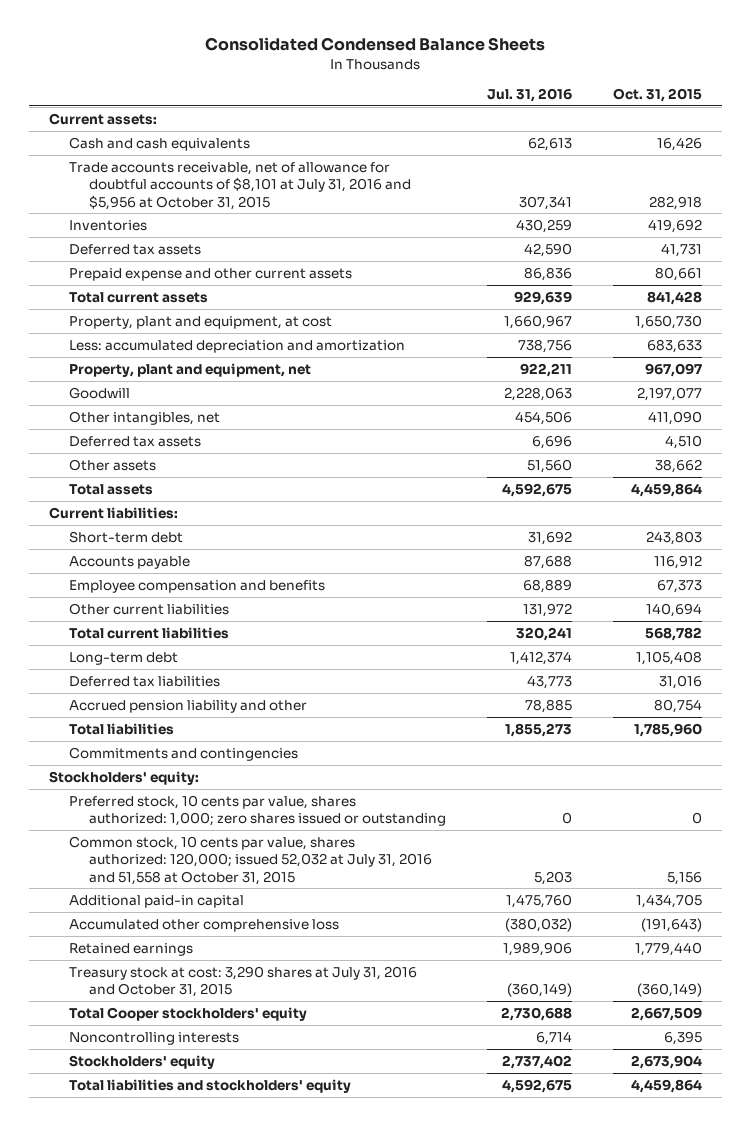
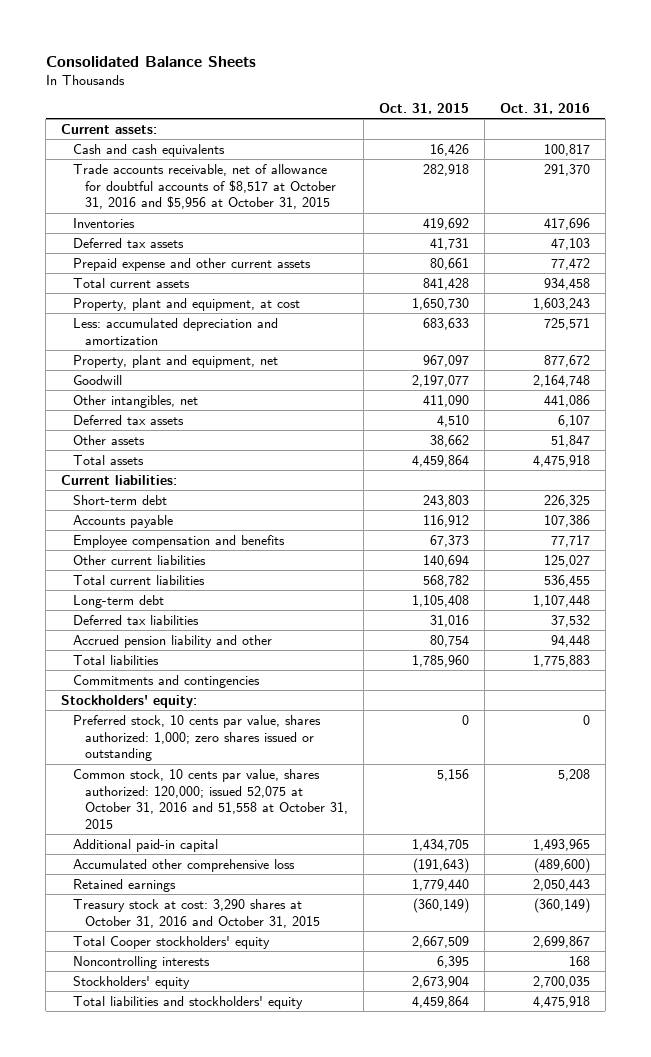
[205,37,546,52] Consolidated Condensed Balance Sheets -> [45,55,256,67] Consolidated Balance Sheets
[486,88,572,103] Jul. 31, 2016 -> none
none -> [499,102,590,114] Oct. 31, 2016
[69,161,412,210] Trade accounts receivable, net of allowance for doubtful accounts of $8,101 at July 31, 2016 and $5,956 at October 31, 2015 -> [73,163,337,210] Trade accounts receivable, net of allowance for doubtful accounts of $8,517 at October 31, 2016 and $5,956 at October 31, 2015
[69,835,433,885] Common stock, 10 cents par value, shares authorized: 120,000; issued 52,032 at July 31, 2016 and 51,558 at October 31, 2015 -> [73,768,349,829] Common stock, 10 cents par value, shares authorized: 120,000; issued 52,075 at October 31, 2016 and 51,558 at October 31, 2015
[69,965,418,998] Treasury stock at cost: 3,290 shares at July 31, 2016 and October 31, 2015 -> [73,898,321,928] Treasury stock at cost: 3,290 shares at October 31, 2016 and October 31, 2015

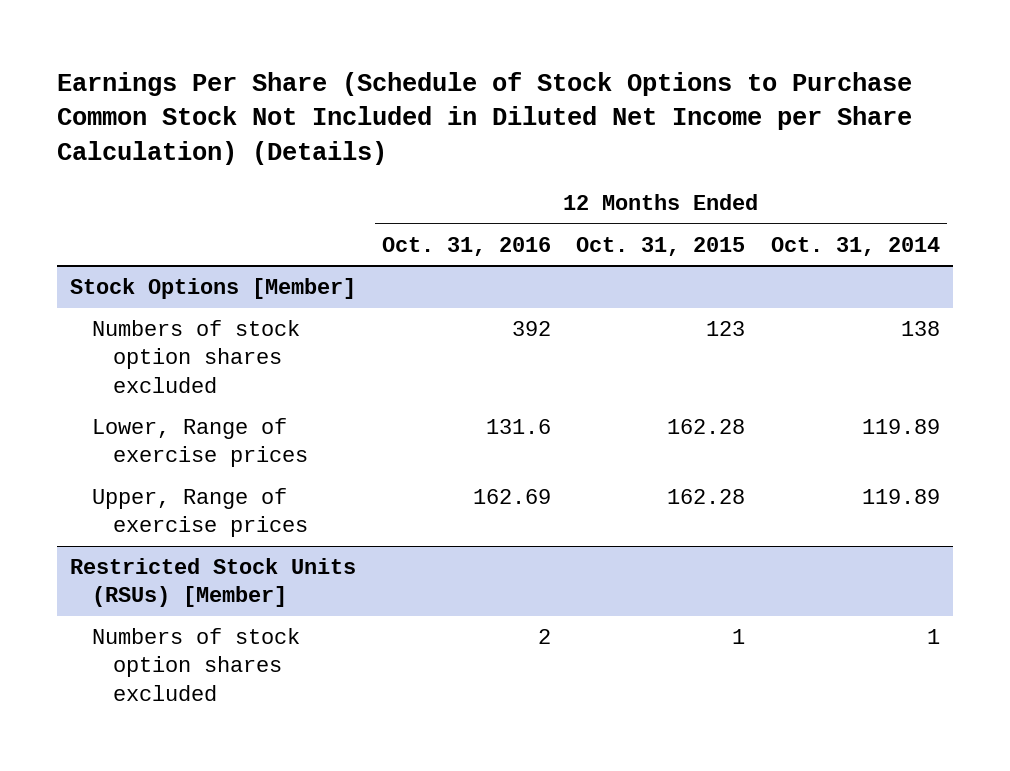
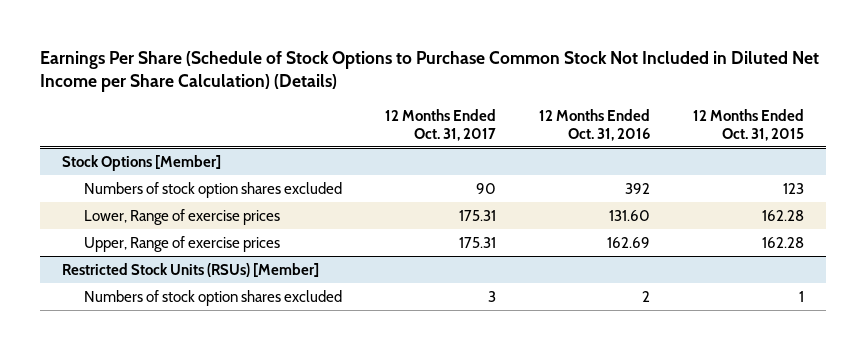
[771,236,941,256] Oct. 31, 2014 -> none
none -> [385,108,497,141] 12 Months Ended Oct. 31, 2017
[485,419,551,435] 131.6 -> [609,209,651,221] 131.60

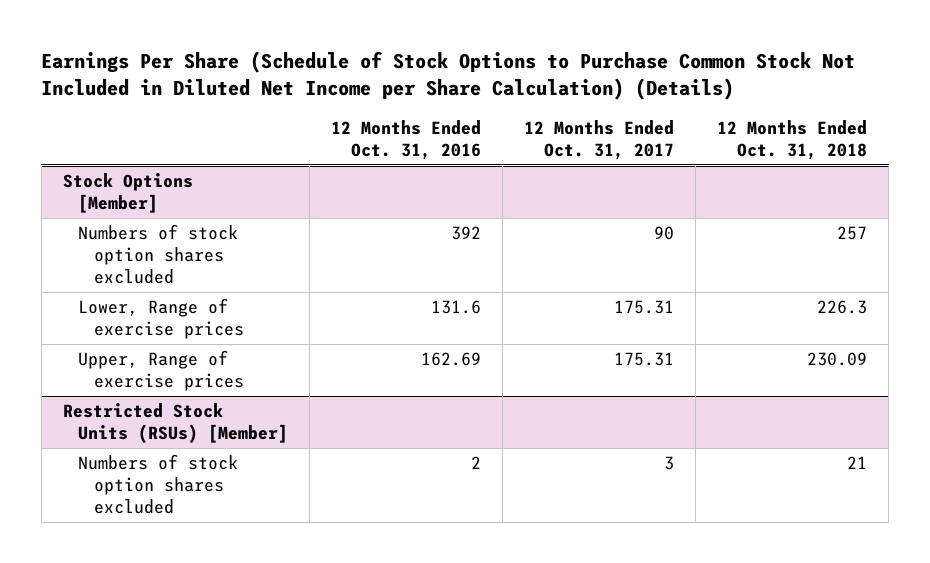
[693,108,805,141] 12 Months Ended Oct. 31, 2015 -> none
none -> [717,120,868,160] 12 Months Ended Oct. 31, 2018
[609,209,651,221] 131.60 -> [431,300,482,315] 131.6

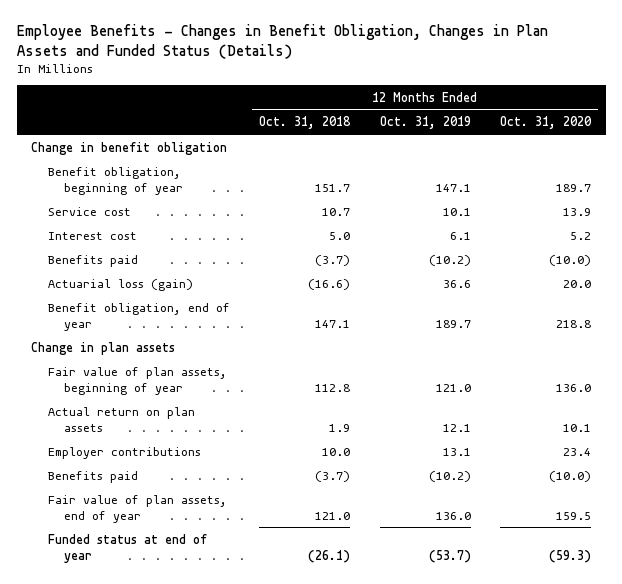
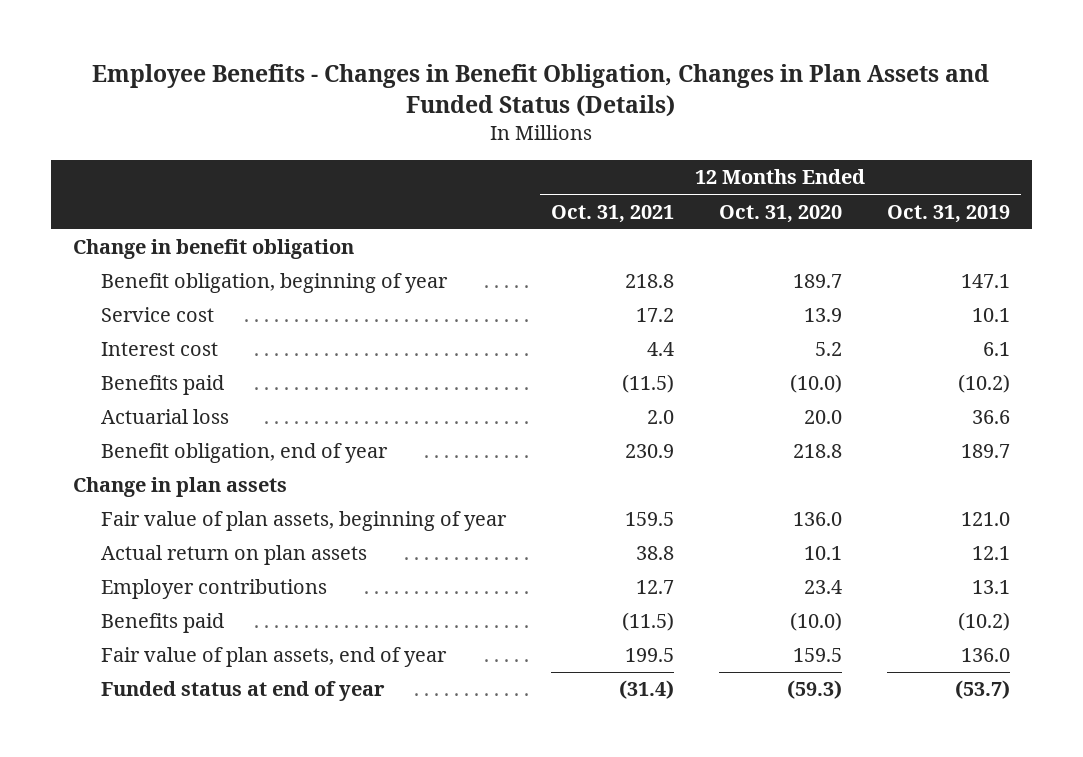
[259,116,352,130] Oct. 31, 2018 -> none
none -> [551,204,675,223] Oct. 31, 2021
[47,278,193,291] Actuarial loss (gain) -> [101,409,230,425] Actuarial loss

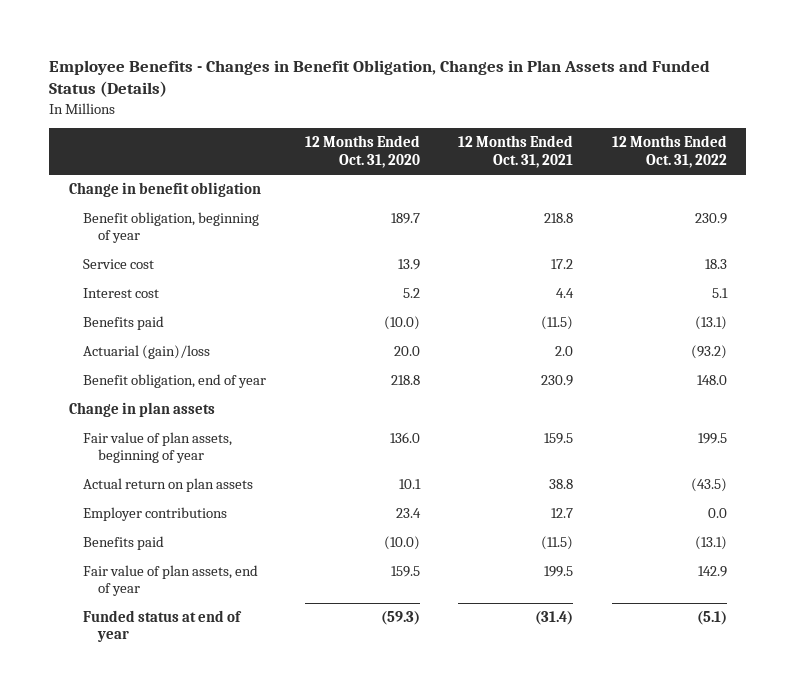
[886,204,1010,223] Oct. 31, 2019 -> none
none -> [611,135,727,168] 12 Months Ended Oct. 31, 2022
[101,409,230,425] Actuarial loss -> [83,345,211,360] Actuarial (gain)/loss

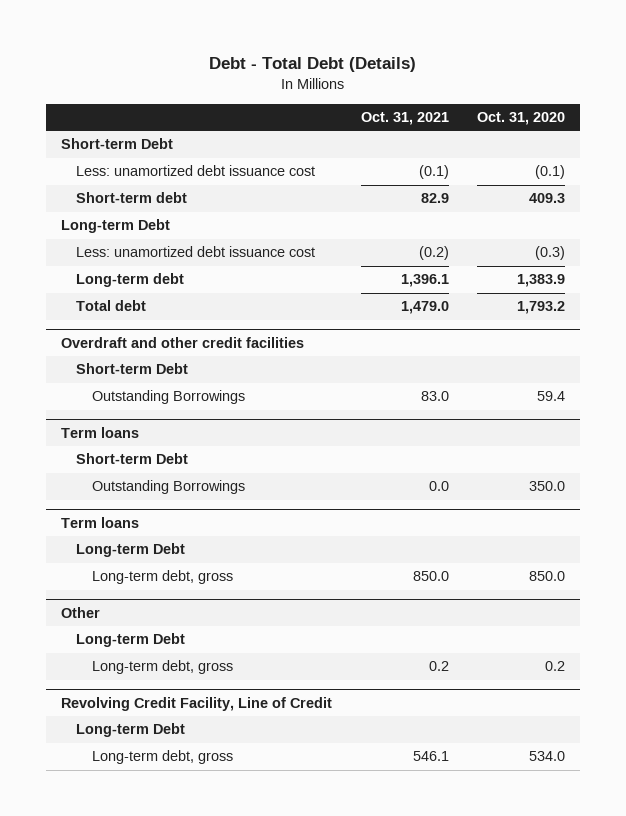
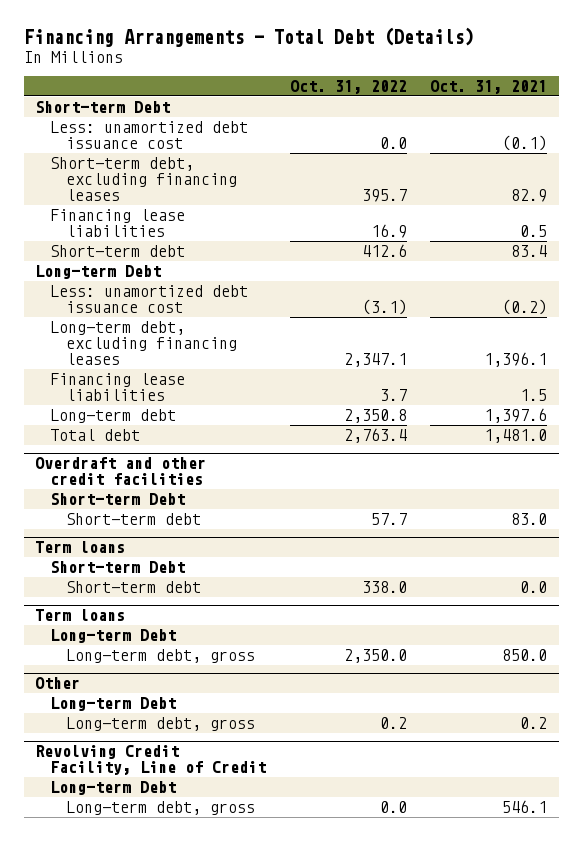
[209,57,417,73] Debt - Total Debt (Details) -> [23,27,474,48] Financing Arrangements - Total Debt (Details)
[477,112,566,126] Oct. 31, 2020 -> none
none -> [289,79,407,94] Oct. 31, 2022
none -> [50,156,237,202] Short-term debt, excluding financing leases
none -> [50,208,186,238] Financing lease liabilities
[420,193,449,204] 82.9 -> [511,244,548,257] 83.4
none -> [50,320,237,366] Long-term debt, excluding financing leases
none -> [50,372,186,402] Financing lease liabilities
[400,274,449,288] 1,396.1 -> [484,407,548,423] 1,397.6
[400,301,449,315] 1,479.0 -> [484,428,548,443] 1,481.0
[91,390,245,405] Outstanding Borrowings -> [65,512,201,525] Short-term debt
[91,480,245,495] Outstanding Borrowings -> [65,580,201,593] Short-term debt

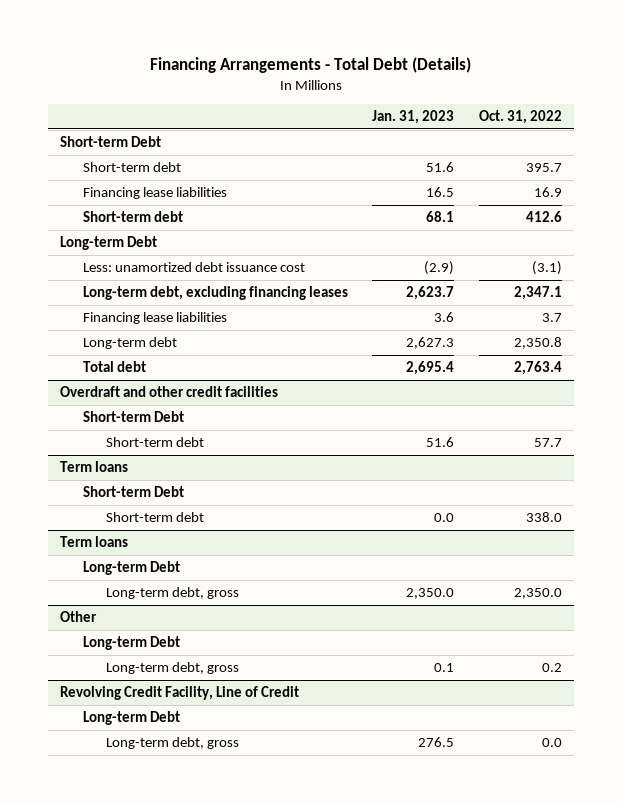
[430,79,548,94] Oct. 31, 2021 -> none
none -> [372,110,455,125] Jan. 31, 2023
[50,120,249,150] Less: unamortized debt issuance cost -> none
[50,156,237,202] Short-term debt, excluding financing leases -> [82,162,181,173] Short-term debt

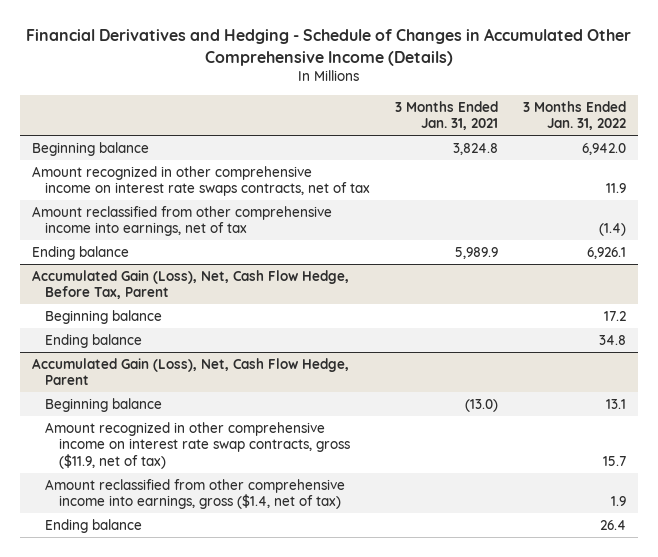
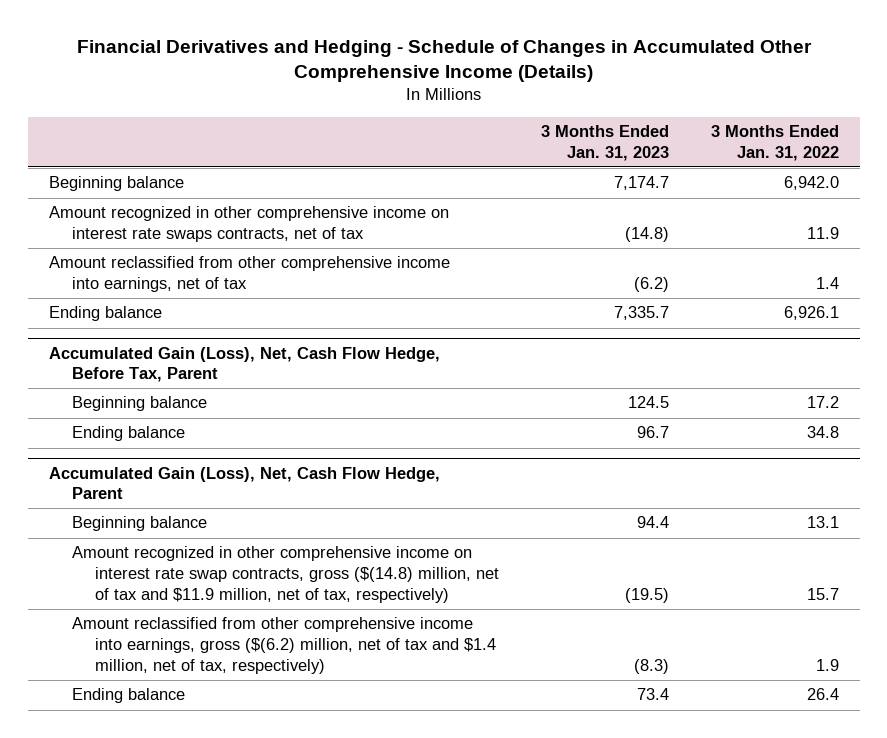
[395,100,499,131] 3 Months Ended Jan. 31, 2021 -> none
none -> [540,125,669,161] 3 Months Ended Jan. 31, 2023
[598,223,626,237] (1.4) -> [815,277,839,290] 1.4
[45,421,350,469] Amount recognized in other comprehensive income on interest rate swap contracts, gross ($11.9, net of tax) -> [71,546,499,603] Amount recognized in other comprehensive income on interest rate swap contracts, gross ($(14.8) million, net of tax and $11.9 million, net of tax, respectively)
[45,478,346,510] Amount reclassified from other comprehensive income into earnings, gross ($1.4, net of tax) -> [71,617,496,674] Amount reclassified from other comprehensive income into earnings, gross ($(6.2) million, net of tax and $1.4 million, net of tax, respectively)

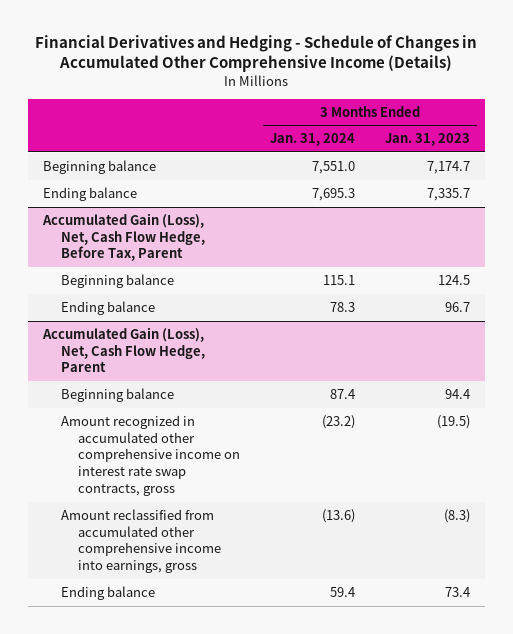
[710,125,839,161] 3 Months Ended Jan. 31, 2022 -> none
none -> [270,133,356,147] Jan. 31, 2024
[48,206,449,243] Amount recognized in other comprehensive income on interest rate swaps contracts, net of tax -> none
[48,256,450,293] Amount reclassified from other comprehensive income into earnings, net of tax -> none
[71,546,499,603] Amount recognized in other comprehensive income on interest rate swap contracts, gross ($(14.8) million, net of tax and $11.9 million, net of tax, respectively) -> [60,414,241,497] Amount recognized in accumulated other comprehensive income on interest rate swap contracts, gross
[71,617,496,674] Amount reclassified from other comprehensive income into earnings, gross ($(6.2) million, net of tax and $1.4 million, net of tax, respectively) -> [60,508,222,574] Amount reclassified from accumulated other comprehensive income into earnings, gross

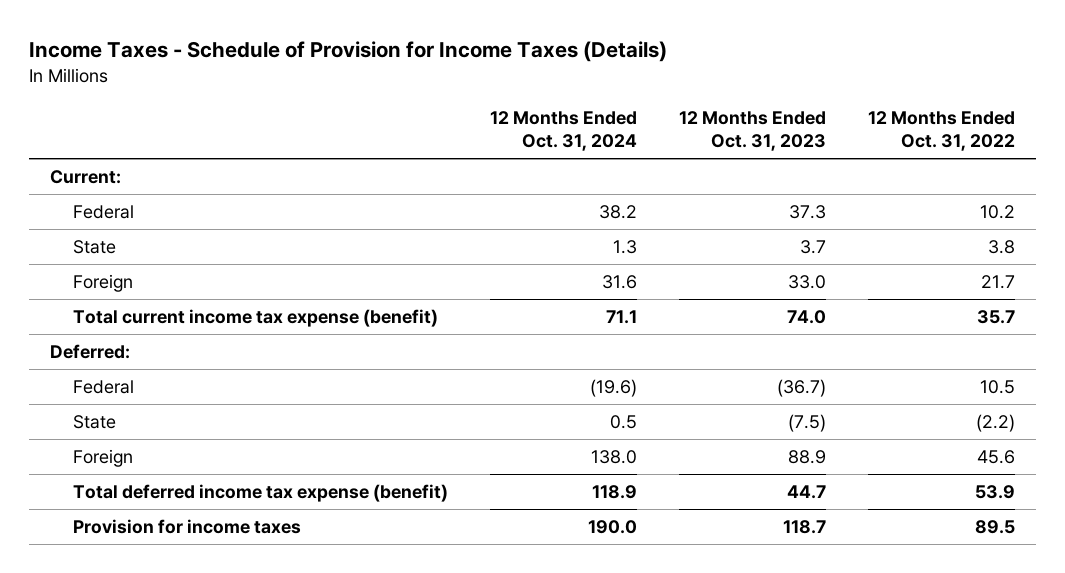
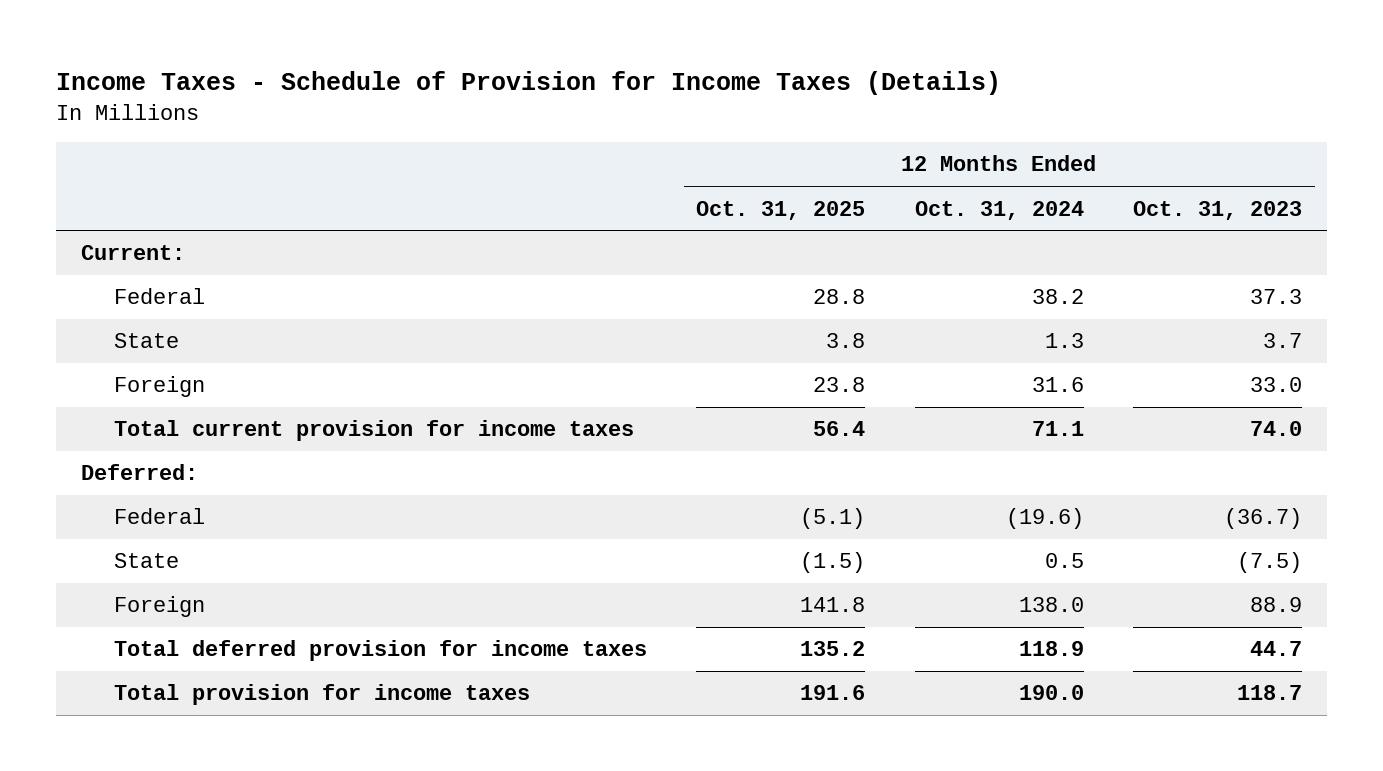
[867,110,1015,152] 12 Months Ended Oct. 31, 2022 -> none
none -> [696,200,866,220] Oct. 31, 2025
[72,309,438,328] Total current income tax expense (benefit) -> [113,420,634,442] Total current provision for income taxes
[72,484,448,503] Total deferred income tax expense (benefit) -> [113,640,647,662] Total deferred provision for income taxes
[72,519,301,535] Provision for income taxes -> [113,684,530,706] Total provision for income taxes

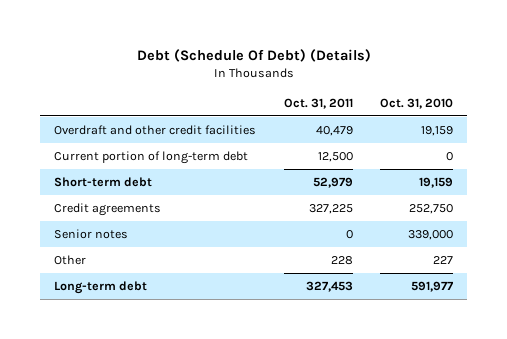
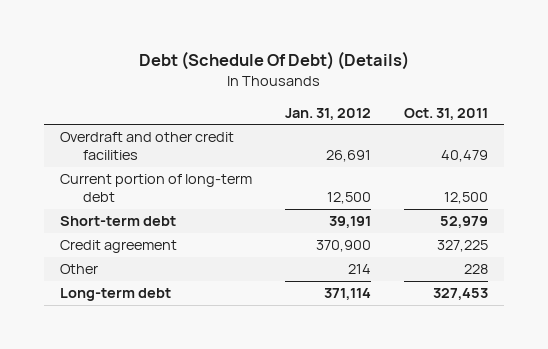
[380,97,454,109] Oct. 31, 2010 -> none
none -> [284,107,371,120] Jan. 31, 2012
[53,229,128,240] Senior notes -> none
[53,203,161,217] Credit agreements -> [60,240,178,254] Credit agreement

